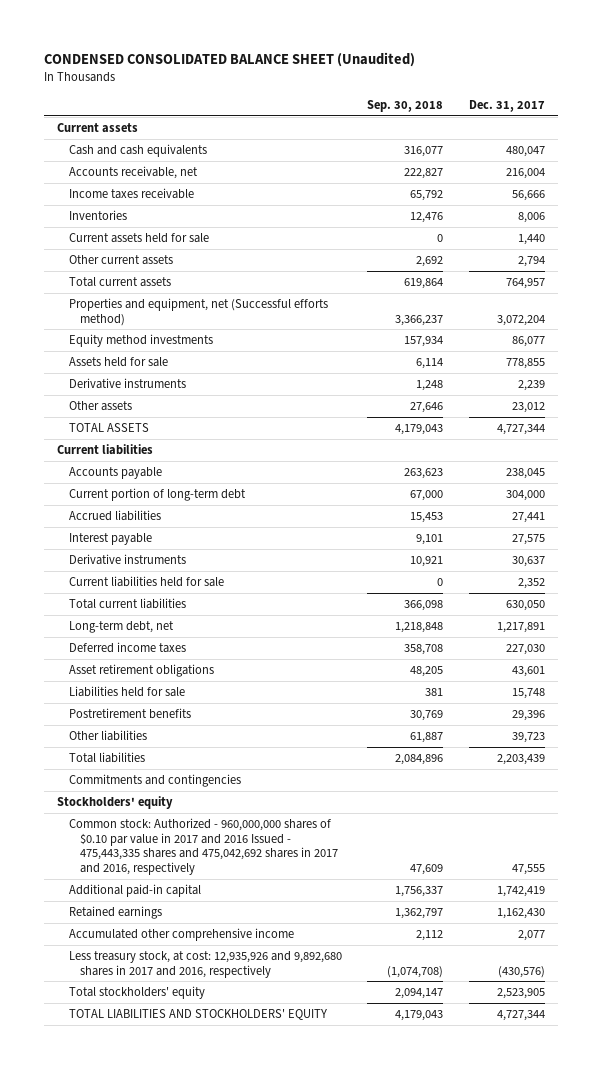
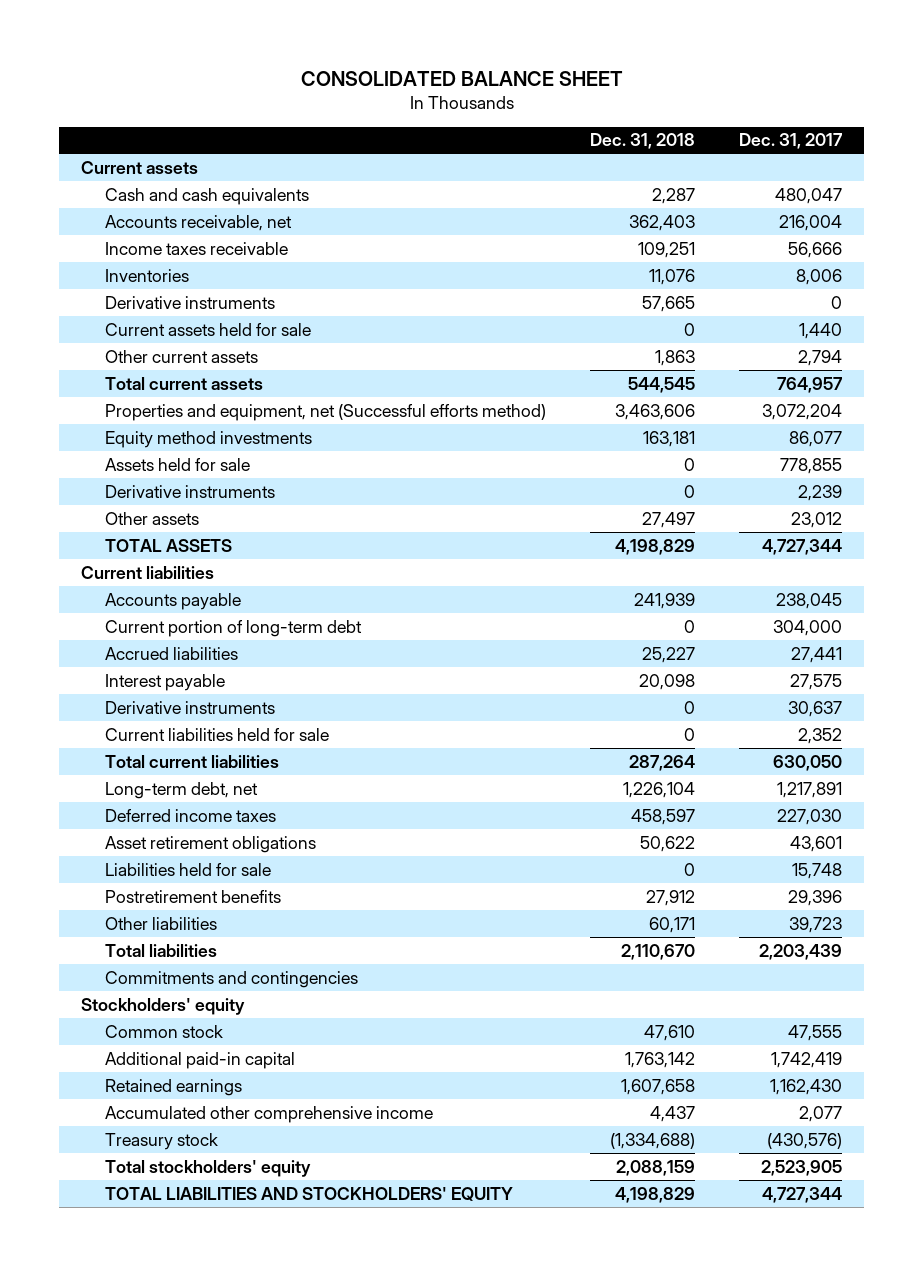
[44,52,416,68] CONDENSED CONSOLIDATED BALANCE SHEET (Unaudited) -> [300,71,623,87] CONSOLIDATED BALANCE SHEET
[367,100,444,113] Sep. 30, 2018 -> none
none -> [590,133,696,150] Dec. 31, 2018
none -> [104,295,275,309] Derivative instruments
[68,818,339,876] Common stock: Authorized - 960,000,000 shares of $0.10 par value in 2017 and 2016 Issued - 475,443,335 shares and 475,042,692 shares in 2017 and 2016, respectively -> [104,1024,223,1038] Common stock
[68,951,342,978] Less treasury stock, at cost: 12,935,926 and 9,892,680 shares in 2017 and 2016, respectively -> [104,1132,218,1150] Treasury stock

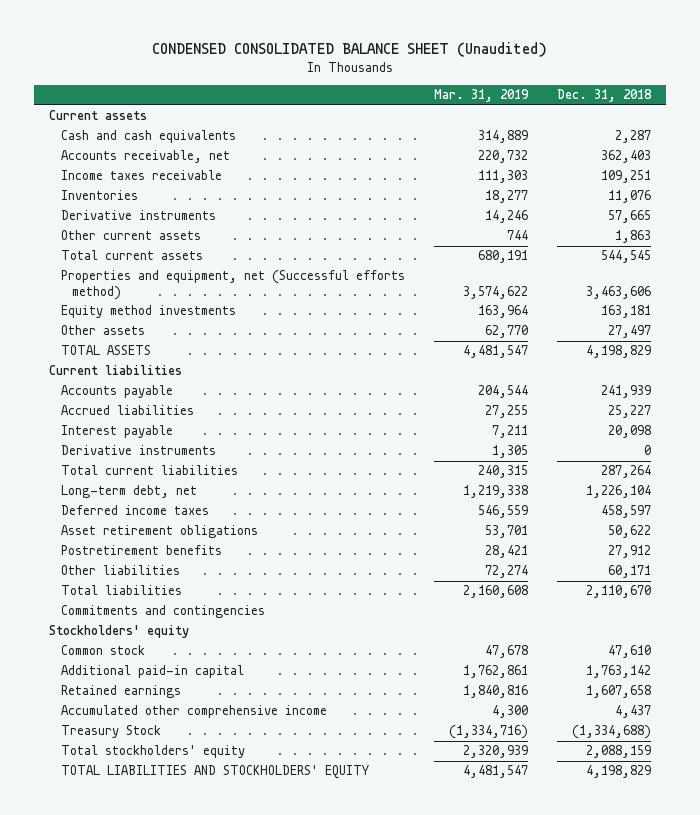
[300,71,623,87] CONSOLIDATED BALANCE SHEET -> [152,42,548,58] CONDENSED CONSOLIDATED BALANCE SHEET (Unaudited)
[739,133,844,150] Dec. 31, 2017 -> none
none -> [434,89,530,103] Mar. 31, 2019
[104,322,311,336] Current assets held for sale -> none
[104,457,250,471] Assets held for sale -> none
[104,484,275,498] Derivative instruments -> none
[104,619,362,637] Current portion of long-term debt -> none
[104,727,329,741] Current liabilities held for sale -> none
[104,862,271,876] Liabilities held for sale -> none
[104,1132,218,1150] Treasury stock -> [60,725,161,739] Treasury Stock

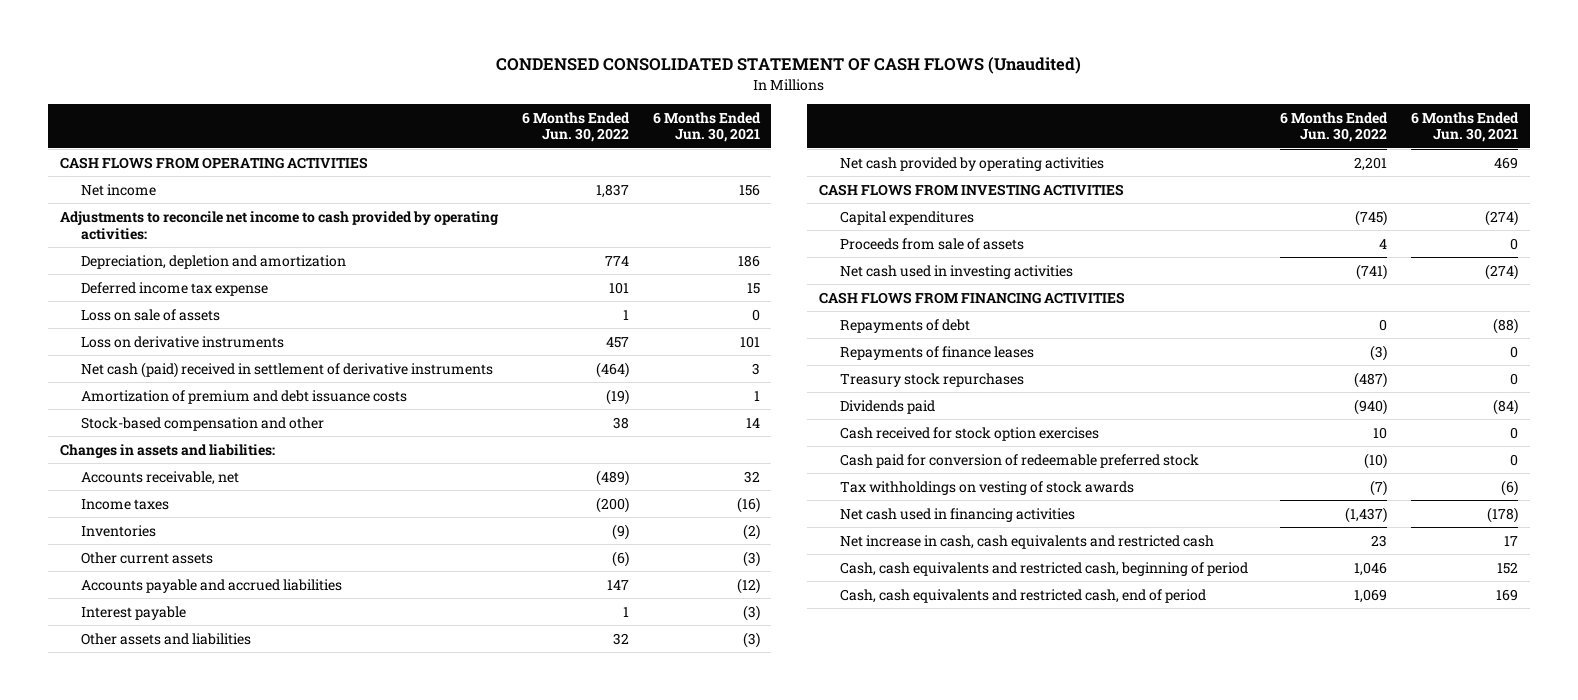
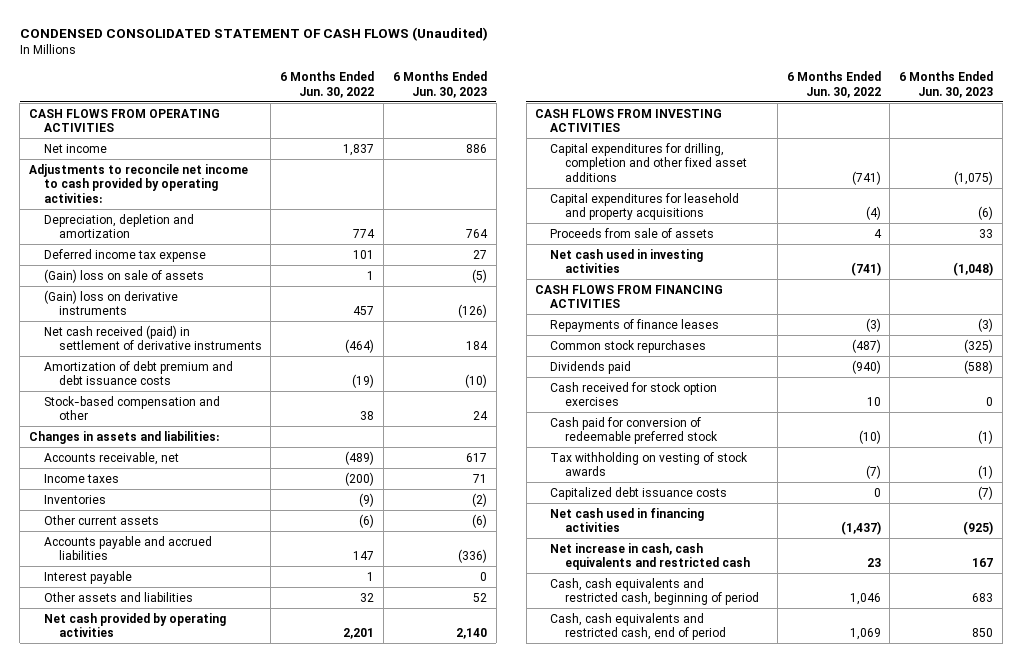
[652,111,761,143] 6 Months Ended Jun. 30, 2021 -> none
none -> [392,70,487,98] 6 Months Ended Jun. 30, 2023
[81,308,221,321] Loss on sale of assets -> [43,268,204,283] (Gain) loss on sale of assets
[81,335,285,348] Loss on derivative instruments -> [43,289,178,316] (Gain) loss on derivative instruments
[81,361,494,378] Net cash (paid) received in settlement of derivative instruments -> [43,324,262,351] Net cash received (paid) in settlement of derivative instruments
[81,389,408,404] Amortization of premium and debt issuance costs -> [43,360,233,386] Amortization of debt premium and debt issuance costs
[839,210,974,225] Capital expenditures -> [550,142,747,182] Capital expenditures for drilling, completion and other fixed asset additions
[1355,209,1388,226] (745) -> [851,170,881,185] (741)
none -> [550,192,740,221] Capital expenditures for leasehold and property acquisitions
[839,318,970,333] Repayments of debt -> none
[839,372,1024,387] Treasury stock repurchases -> [550,339,707,353] Common stock repurchases
[839,480,1134,495] Tax withholdings on vesting of stock awards -> [550,451,749,477] Tax withholding on vesting of stock awards
none -> [550,486,728,500] Capitalized debt issuance costs

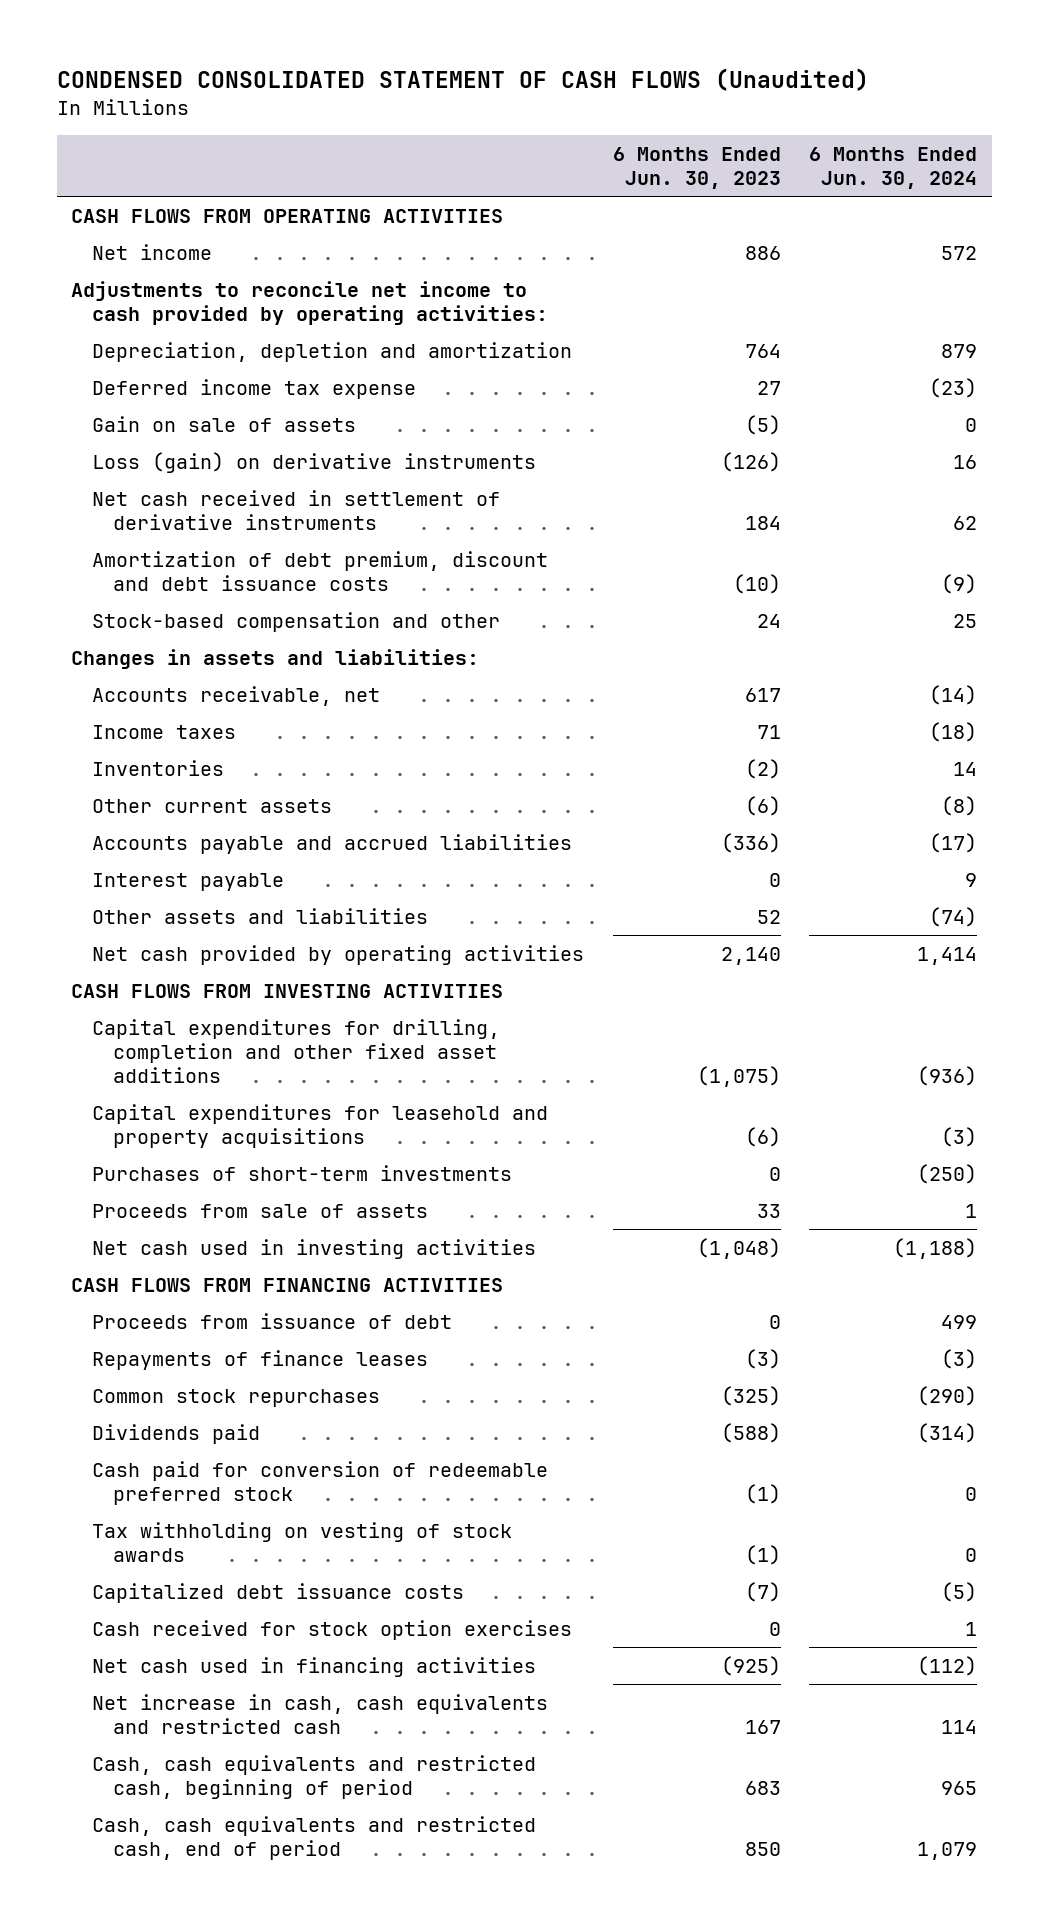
[280,70,375,98] 6 Months Ended Jun. 30, 2022 -> none
none -> [809,147,978,190] 6 Months Ended Jun. 30, 2024
[43,268,204,283] (Gain) loss on sale of assets -> [92,415,357,432] Gain on sale of assets
[43,289,178,316] (Gain) loss on derivative instruments -> [92,451,537,473] Loss (gain) on derivative instruments
[43,324,262,351] Net cash received (paid) in settlement of derivative instruments -> [92,489,501,530] Net cash received in settlement of derivative instruments
[43,360,233,386] Amortization of debt premium and debt issuance costs -> [92,550,549,591] Amortization of debt premium, discount and debt issuance costs
none -> [92,1164,513,1181] Purchases of short-term investments
none -> [92,1312,453,1329] Proceeds from issuance of debt
[550,381,718,407] Cash received for stock option exercises -> [92,1619,573,1640] Cash received for stock option exercises

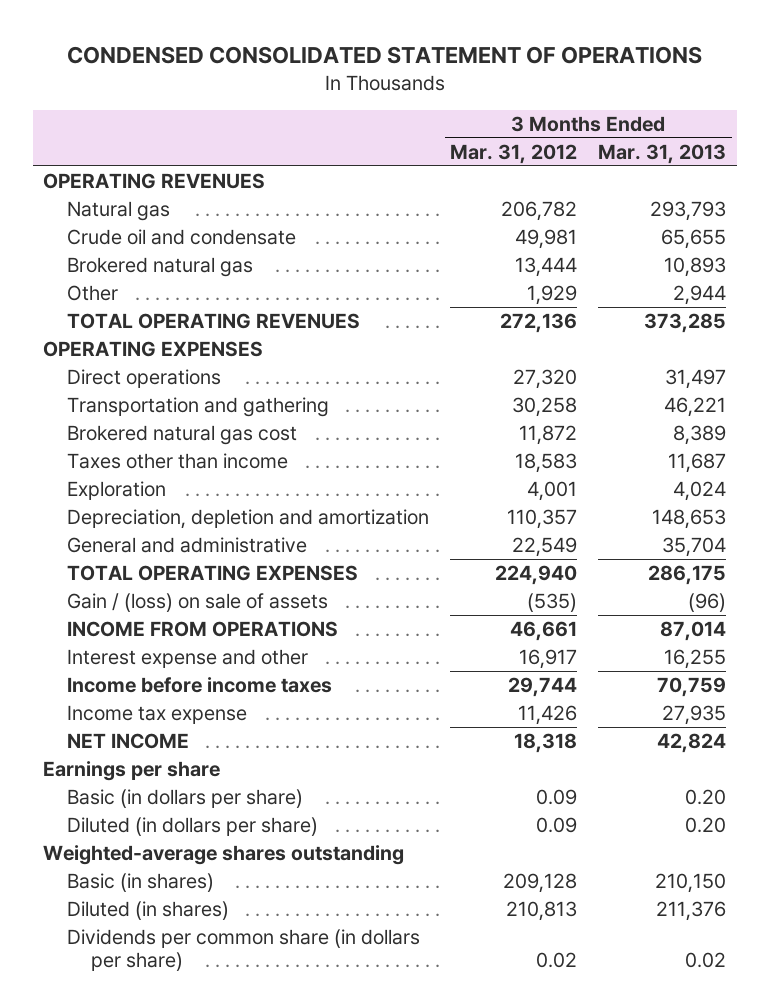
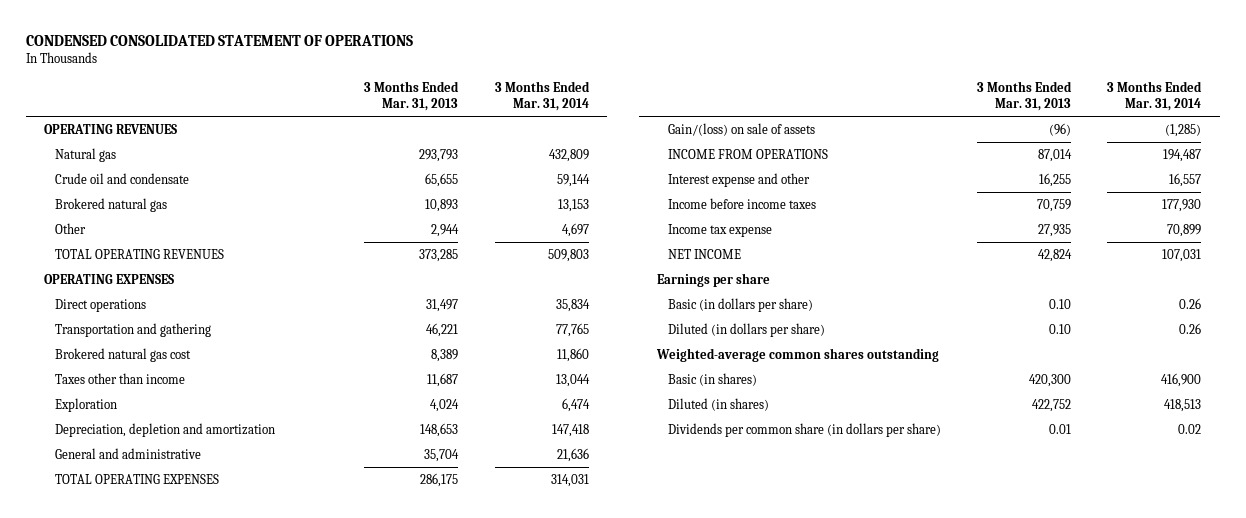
[450,143,578,164] Mar. 31, 2012 -> none
none -> [494,81,590,111] 3 Months Ended Mar. 31, 2014
[67,593,329,613] Gain / (loss) on sale of assets -> [667,122,815,136] Gain/(loss) on sale of assets
[685,789,727,806] 0.20 -> [1049,298,1072,309] 0.10
[685,817,727,834] 0.20 -> [1049,323,1072,334] 0.10
[43,845,405,866] Weighted-average shares outstanding -> [655,347,939,362] Weighted-average common shares outstanding
[655,873,727,894] 210,150 -> [1029,373,1072,387] 420,300
[656,901,727,922] 211,376 -> [1032,398,1072,412] 422,752
[685,952,727,969] 0.02 -> [1049,423,1072,434] 0.01

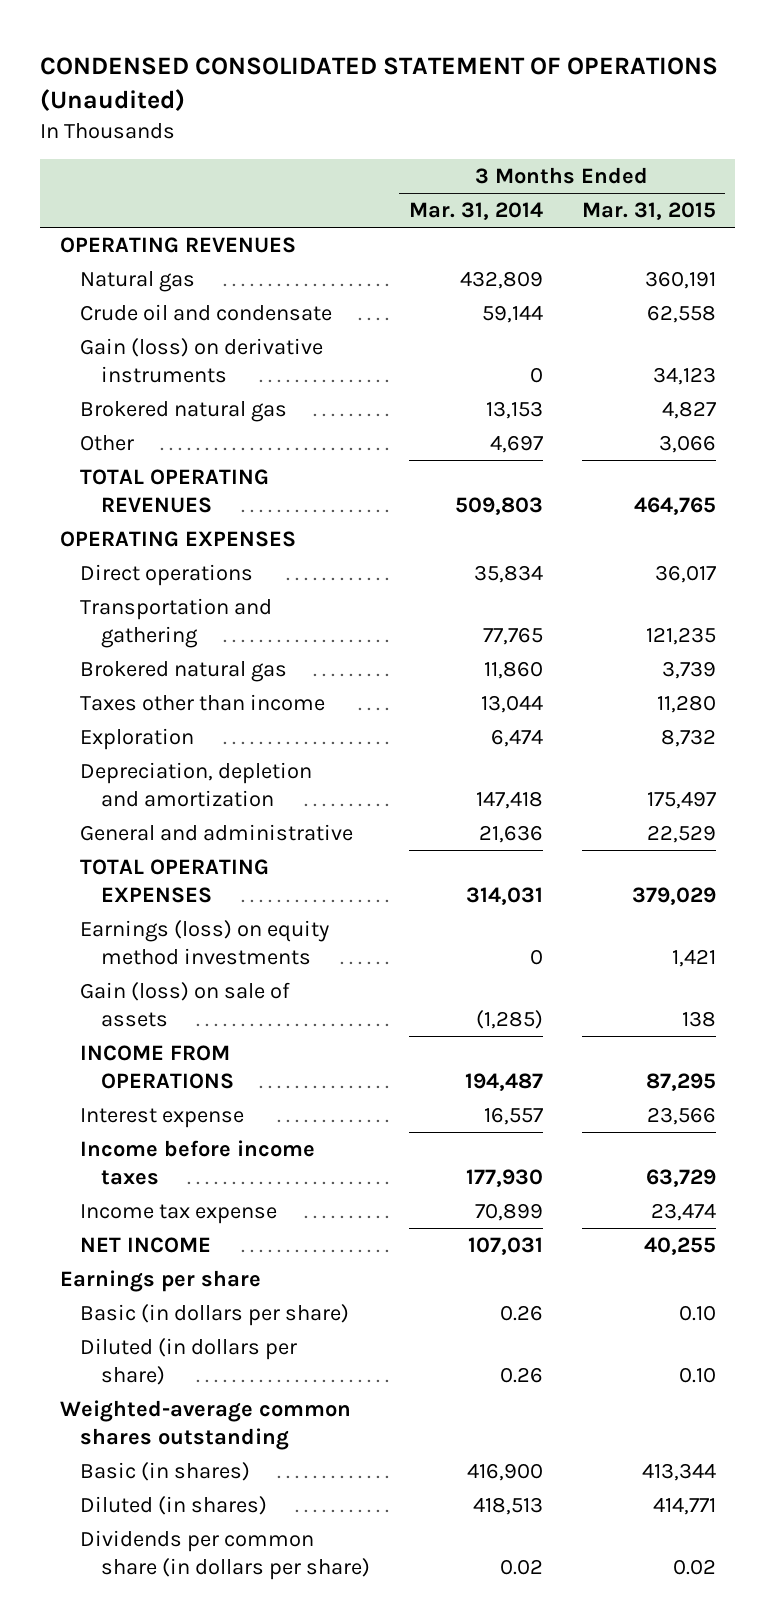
[25,34,413,46] CONDENSED CONSOLIDATED STATEMENT OF OPERATIONS -> [40,57,719,112] CONDENSED CONSOLIDATED STATEMENT OF OPERATIONS (Unaudited)
[364,81,460,111] 3 Months Ended Mar. 31, 2013 -> none
none -> [581,202,716,221] Mar. 31, 2015
none -> [80,337,324,384] Gain (loss) on derivative instruments
[54,347,191,362] Brokered natural gas cost -> [80,660,288,682] Brokered natural gas
none -> [80,919,330,966] Earnings (loss) on equity method investments
[667,122,815,136] Gain/(loss) on sale of assets -> [80,981,291,1028] Gain (loss) on sale of assets
[667,172,810,187] Interest expense and other -> [80,1107,245,1128] Interest expense

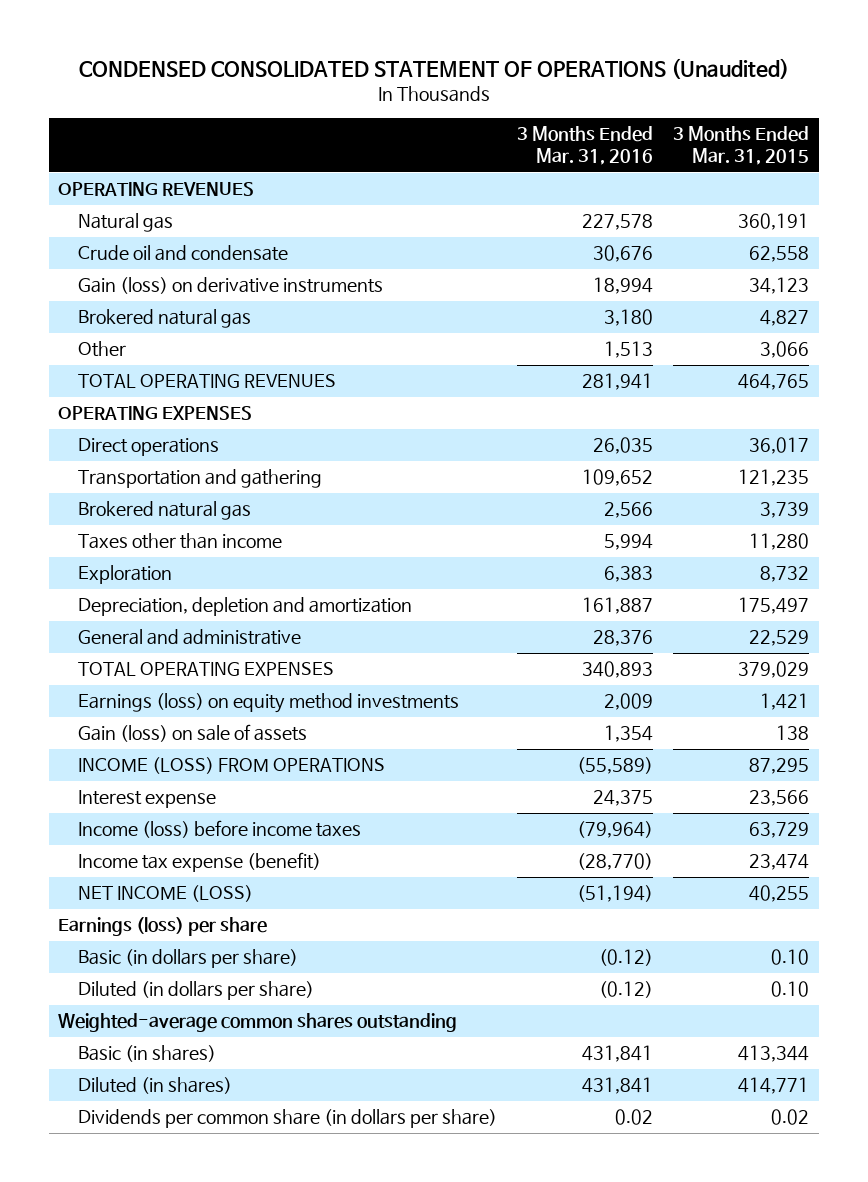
[408,202,543,221] Mar. 31, 2014 -> none
none -> [517,126,654,165] 3 Months Ended Mar. 31, 2016
[80,1044,234,1090] INCOME FROM OPERATIONS -> [78,757,386,775] INCOME (LOSS) FROM OPERATIONS
[80,1139,316,1186] Income before income taxes -> [78,820,362,839] Income (loss) before income taxes
[80,1203,278,1224] Income tax expense -> [78,852,322,873] Income tax expense (benefit)
[80,1236,212,1253] NET INCOME -> [78,885,254,903] NET INCOME (LOSS)
[59,1269,261,1292] Earnings per share -> [58,917,268,937] Earnings (loss) per share

